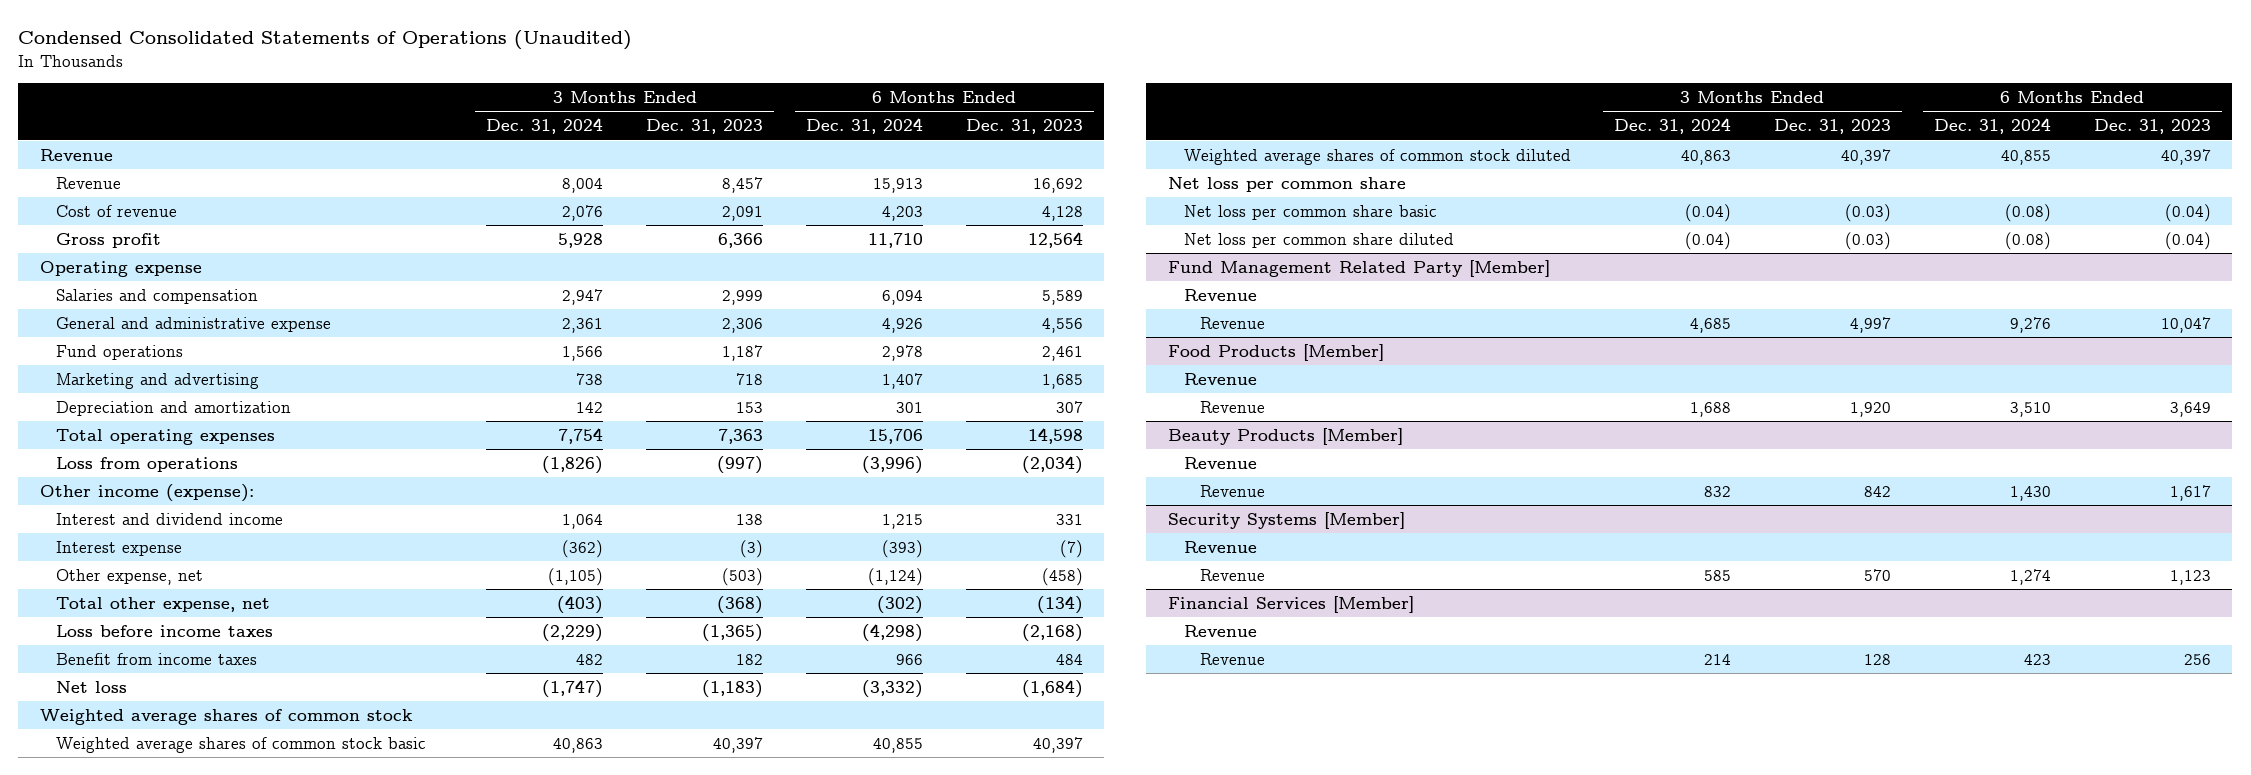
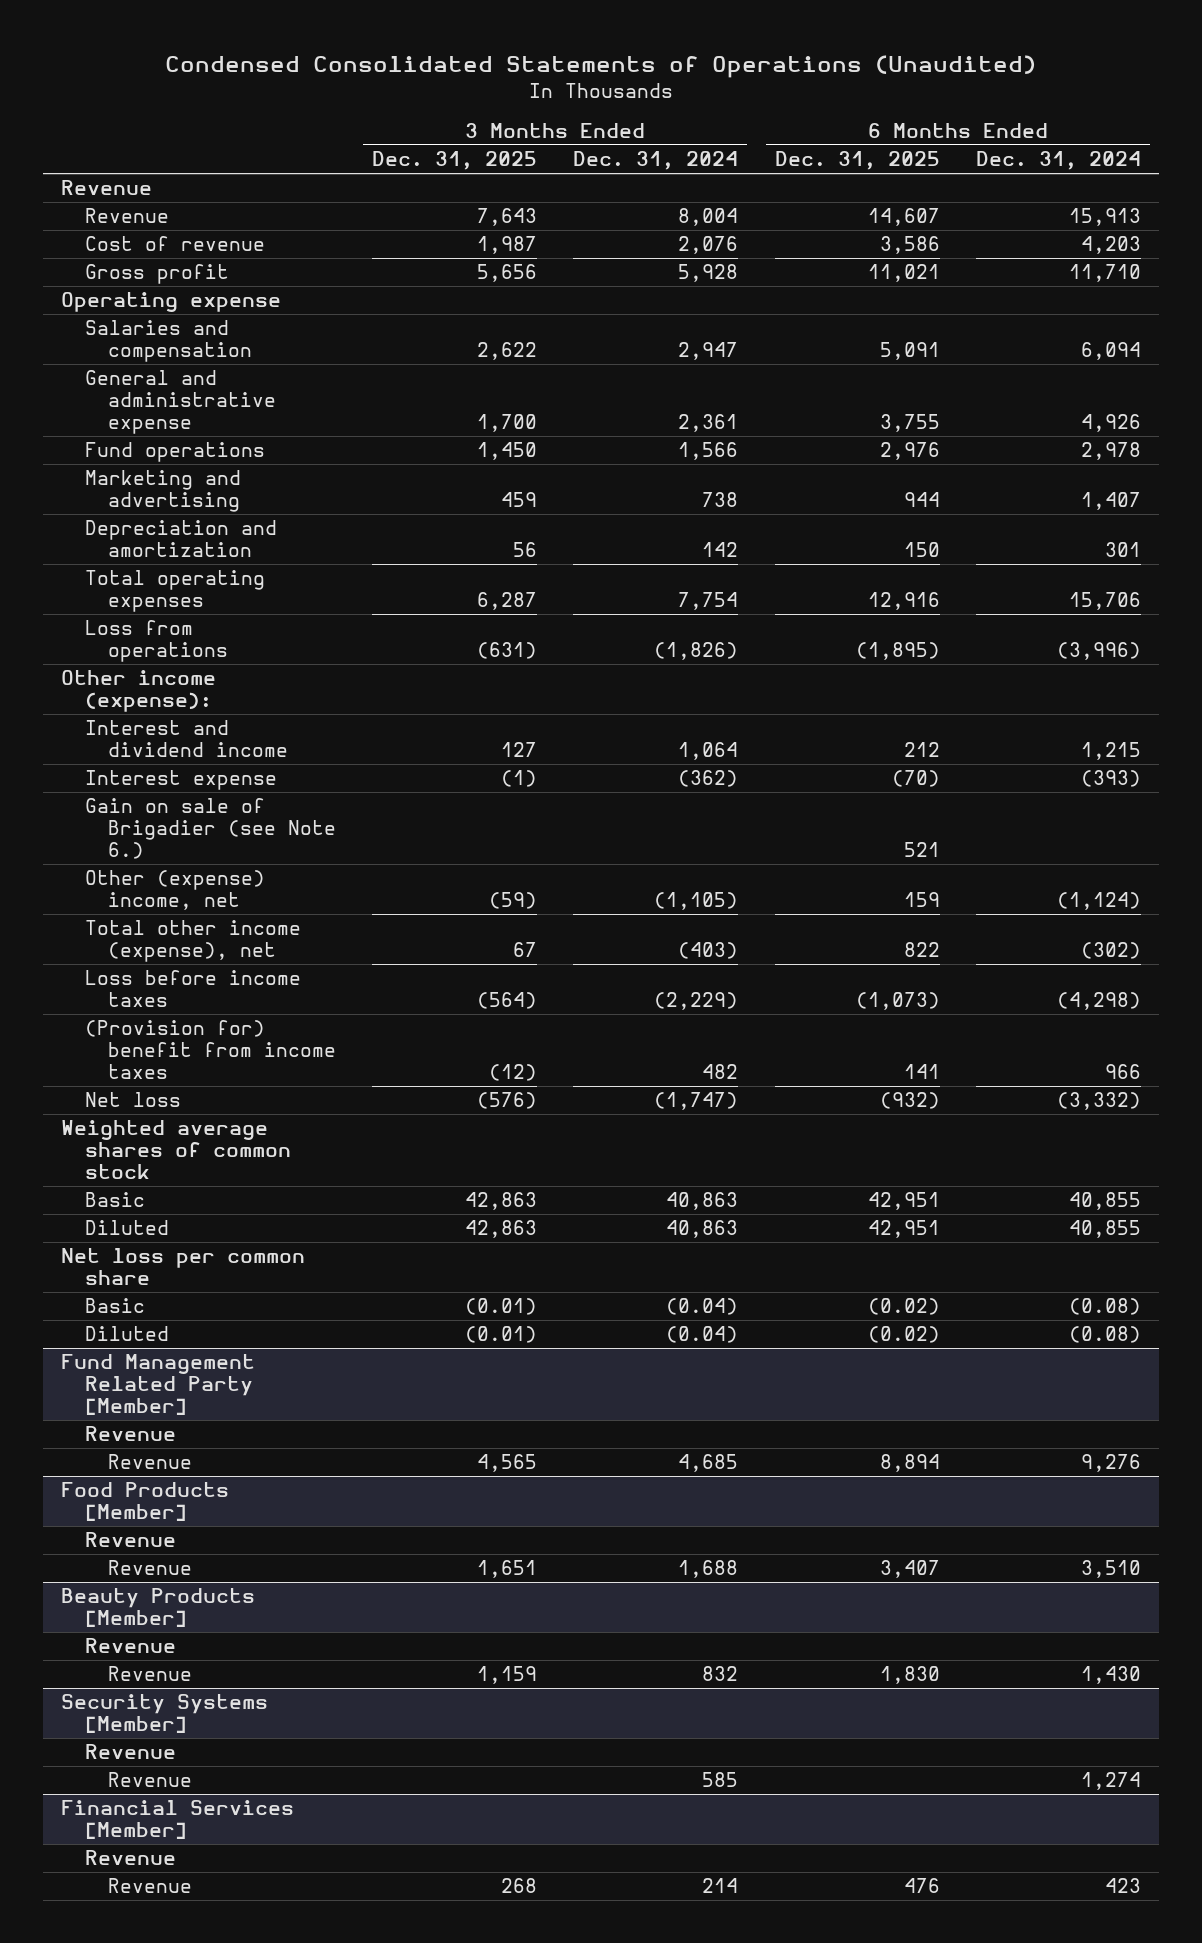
[646,119,764,135] Dec. 31, 2023 -> none
[965,119,1083,135] Dec. 31, 2023 -> none
none -> [372,151,538,171] Dec. 31, 2025
none -> [774,151,940,171] Dec. 31, 2025
none -> [84,798,337,860] Gain on sale of Brigadier (see Note 6.)
[56,568,204,585] Other expense, net -> [84,870,265,911] Other (expense) income, net
[56,596,271,612] Total other expense, net -> [84,920,301,963] Total other income (expense), net
[56,652,258,665] Benefit from income taxes -> [84,1020,337,1080] (Provision for) benefit from income taxes
[56,736,427,753] Weighted average shares of common stock basic -> [84,1192,145,1208] Basic
[1183,148,1571,165] Weighted average shares of common stock diluted -> [84,1220,169,1236] Diluted
[1183,204,1437,220] Net loss per common share basic -> [84,1298,145,1314] Basic
[1183,232,1454,248] Net loss per common share diluted -> [84,1326,169,1342] Diluted

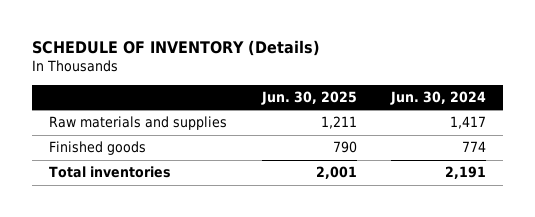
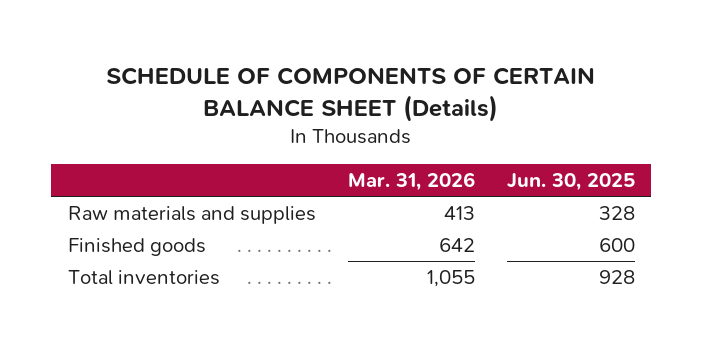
[31,39,320,56] SCHEDULE OF INVENTORY (Details) -> [106,66,596,122] SCHEDULE OF COMPONENTS OF CERTAIN BALANCE SHEET (Details)
[390,90,487,105] Jun. 30, 2024 -> none
none -> [347,172,475,192] Mar. 31, 2026
[320,116,357,130] 1,211 -> [598,206,635,221] 328
[332,141,357,154] 790 -> [598,238,635,253] 600
[315,166,357,180] 2,001 -> [598,270,635,285] 928

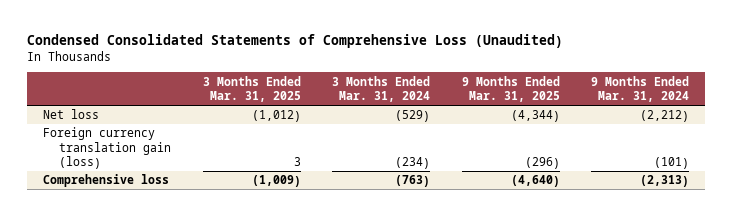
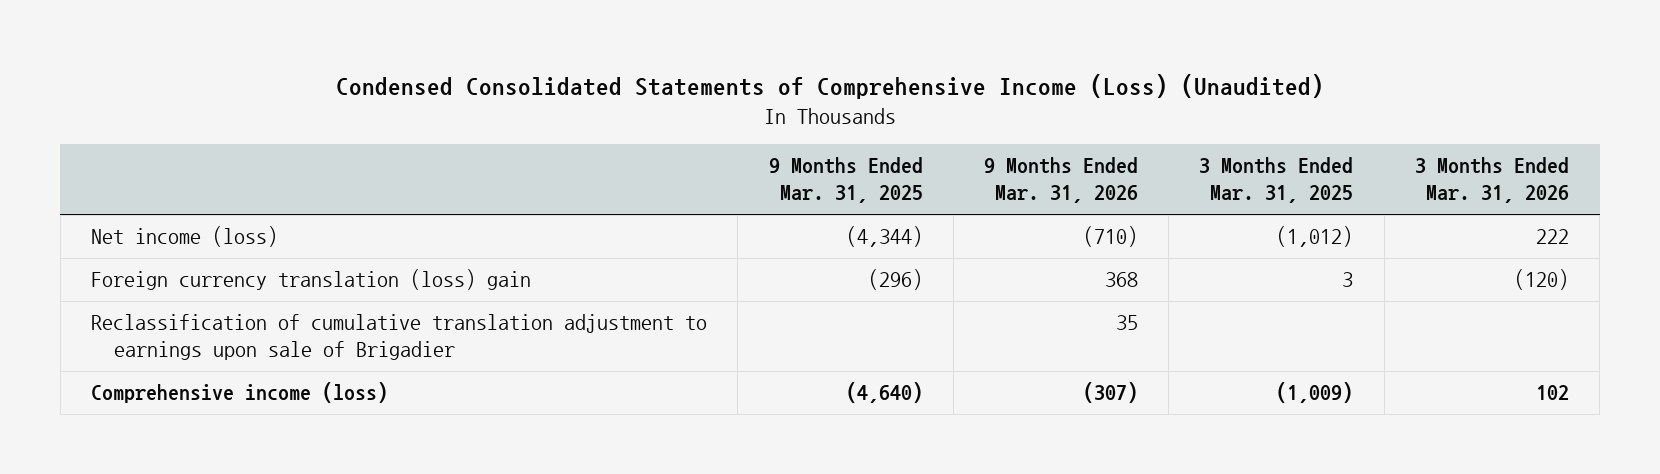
[27,34,564,49] Condensed Consolidated Statements of Comprehensive Loss (Unaudited) -> [336,73,1325,99] Condensed Consolidated Statements of Comprehensive Income (Loss) (Unaudited)
[332,75,431,102] 3 Months Ended Mar. 31, 2024 -> none
[591,75,690,102] 9 Months Ended Mar. 31, 2024 -> none
none -> [984,157,1139,204] 9 Months Ended Mar. 31, 2026
none -> [1414,157,1569,204] 3 Months Ended Mar. 31, 2026
[43,109,100,120] Net loss -> [91,226,279,248] Net income (loss)
[43,127,172,170] Foreign currency translation gain (loss) -> [91,269,532,291] Foreign currency translation (loss) gain
none -> [91,314,708,361] Reclassification of cumulative translation adjustment to earnings upon sale of Brigadier
[43,174,170,188] Comprehensive loss -> [91,382,389,404] Comprehensive income (loss)

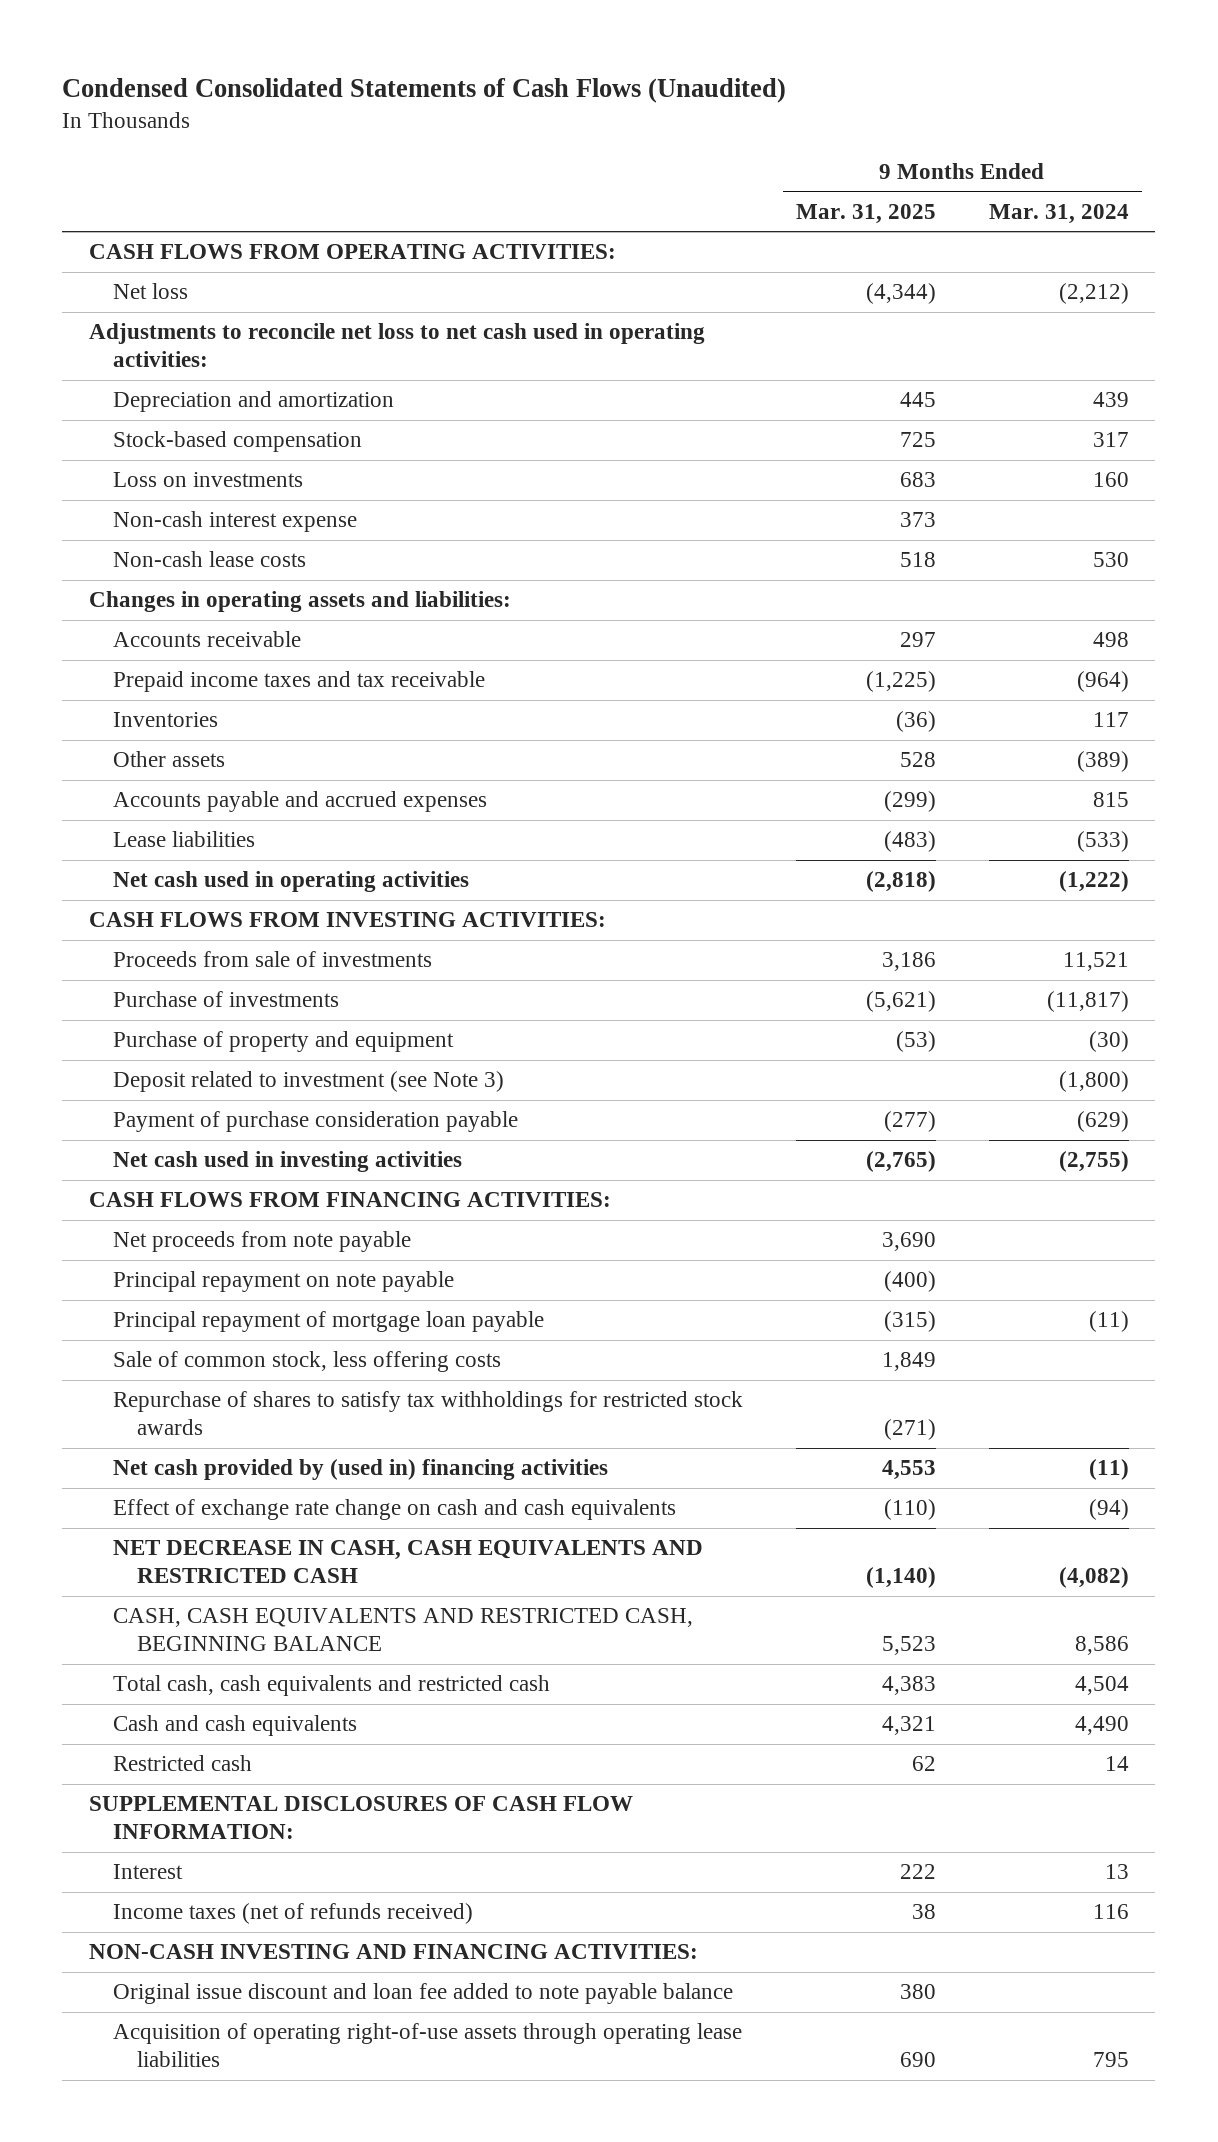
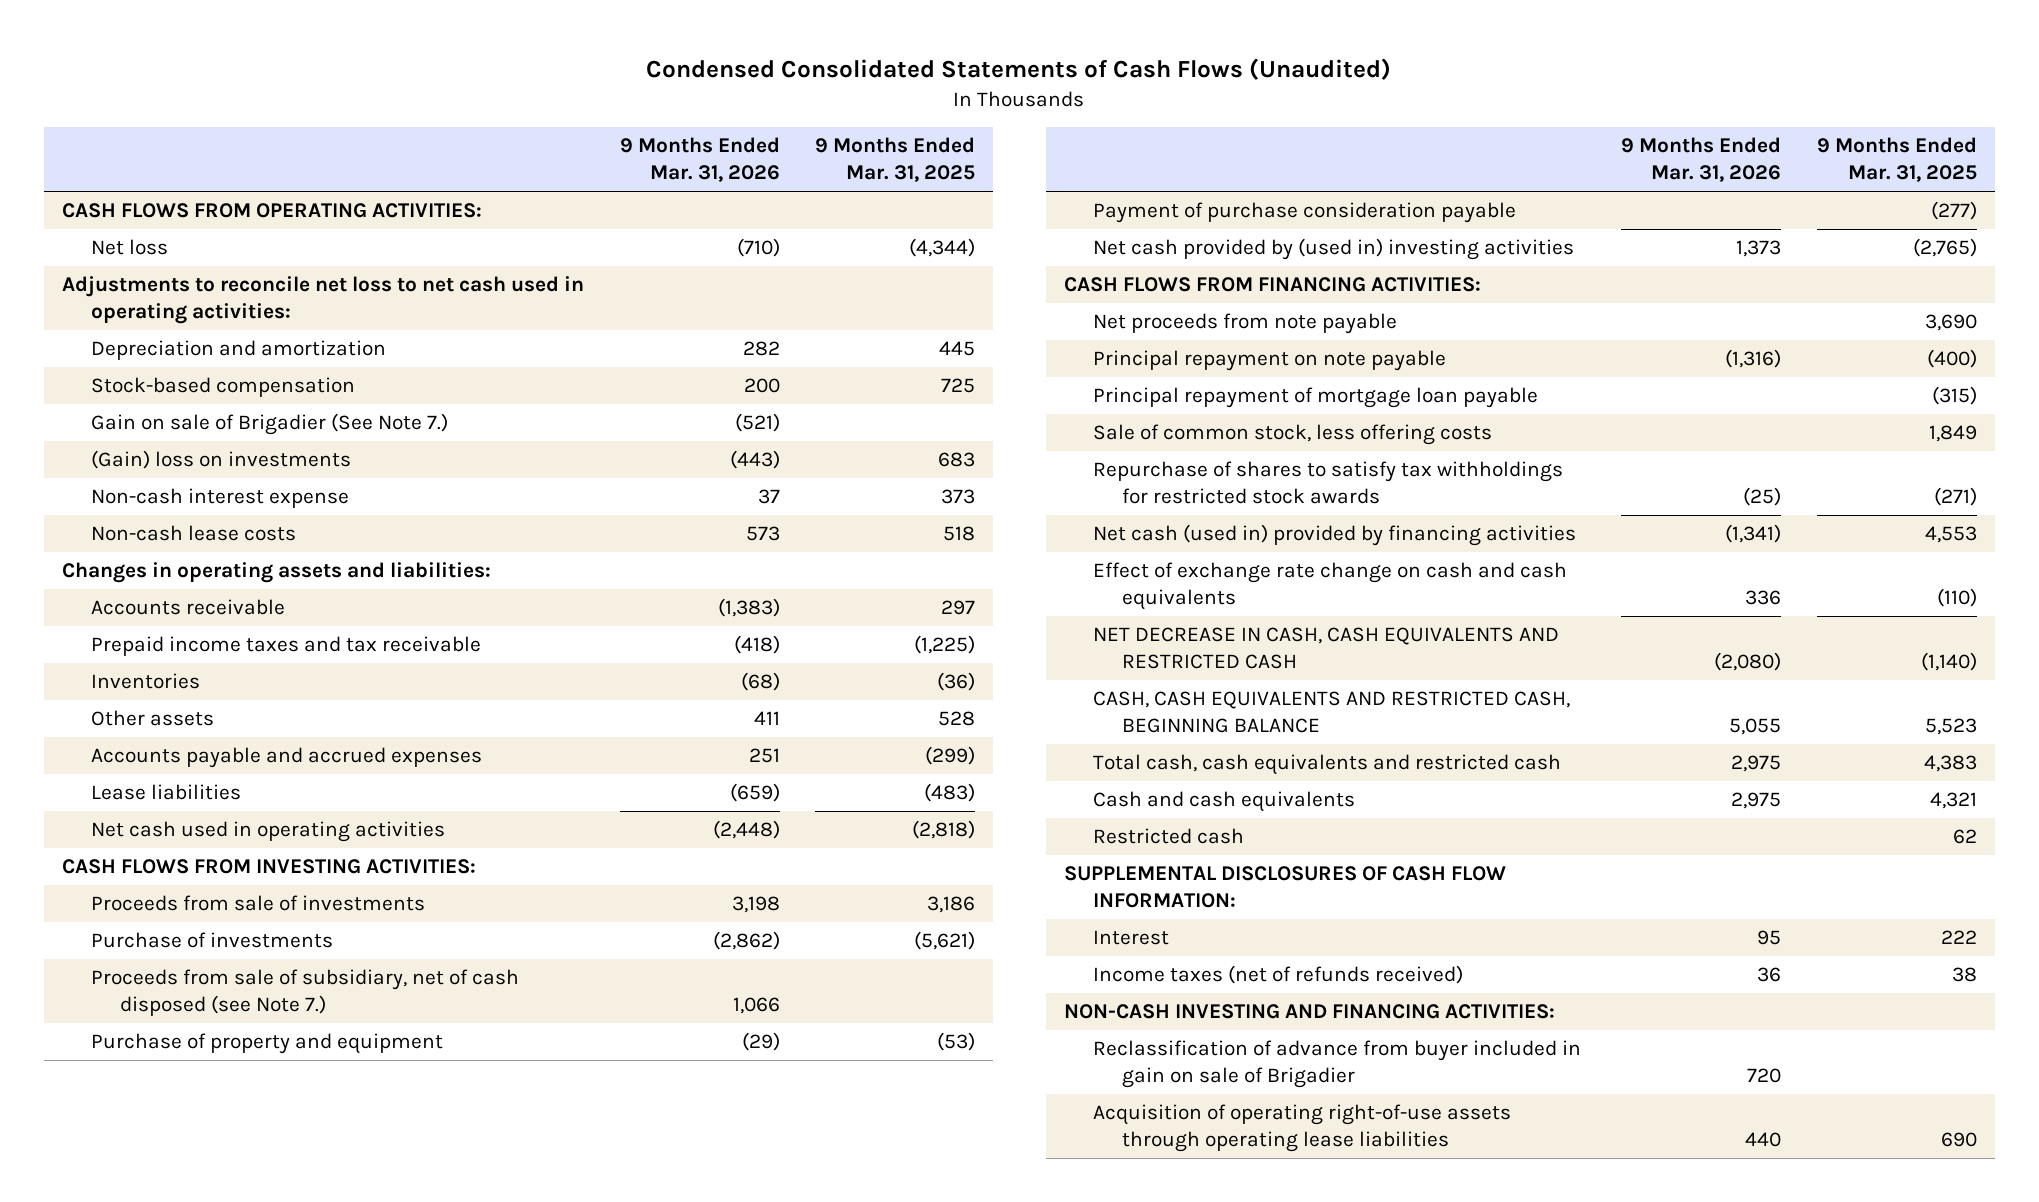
[988,203,1129,224] Mar. 31, 2024 -> none
none -> [619,137,780,183] 9 Months Ended Mar. 31, 2026
none -> [91,413,449,436] Gain on sale of Brigadier (See Note 7.)
[112,472,303,488] Loss on investments -> [91,450,352,470] (Gain) loss on investments
none -> [91,969,520,1017] Proceeds from sale of subsidiary, net of cash disposed (see Note 7.)
[112,1071,504,1093] Deposit related to investment (see Note 3) -> none
[112,1151,462,1173] Net cash used in investing activities -> [1092,238,1574,261] Net cash provided by (used in) investing activities
[112,1459,608,1481] Net cash provided by (used in) financing activities -> [1092,524,1576,547] Net cash (used in) provided by financing activities
[112,1983,733,2005] Original issue discount and loan fee added to note payable balance -> none
none -> [1092,1040,1581,1089] Reclassification of advance from buyer included in gain on sale of Brigadier

